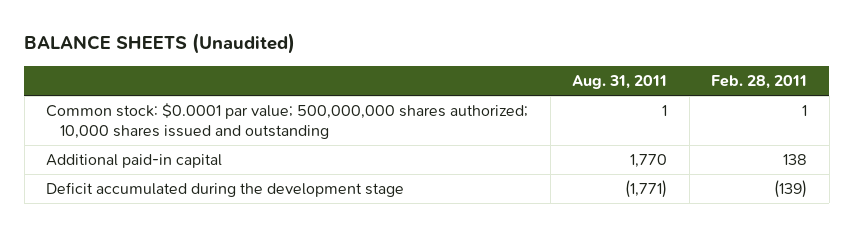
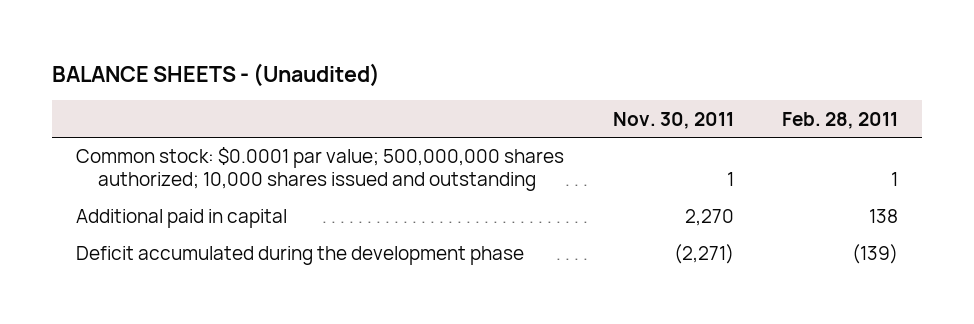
[24,33,296,55] BALANCE SHEETS (Unaudited) -> [52,62,381,87] BALANCE SHEETS - (Unaudited)
[572,74,668,89] Aug. 31, 2011 -> none
none -> [612,111,734,129] Nov. 30, 2011
[46,154,223,169] Additional paid-in capital -> [76,209,288,229] Additional paid in capital
[46,182,405,198] Deficit accumulated during the development stage -> [76,246,525,266] Deficit accumulated during the development phase

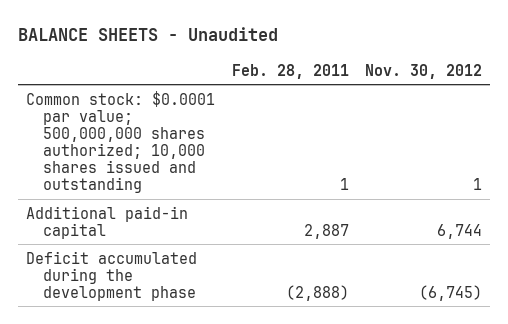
[52,62,381,87] BALANCE SHEETS - (Unaudited) -> [18,27,279,42] BALANCE SHEETS - Unaudited
[612,111,734,129] Nov. 30, 2011 -> none
none -> [364,63,482,79] Nov. 30, 2012
[76,209,288,229] Additional paid in capital -> [26,205,189,239] Additional paid-in capital
[868,209,898,224] 138 -> [303,223,349,239] 2,887
[851,244,898,265] (139) -> [285,284,349,301] (2,888)

